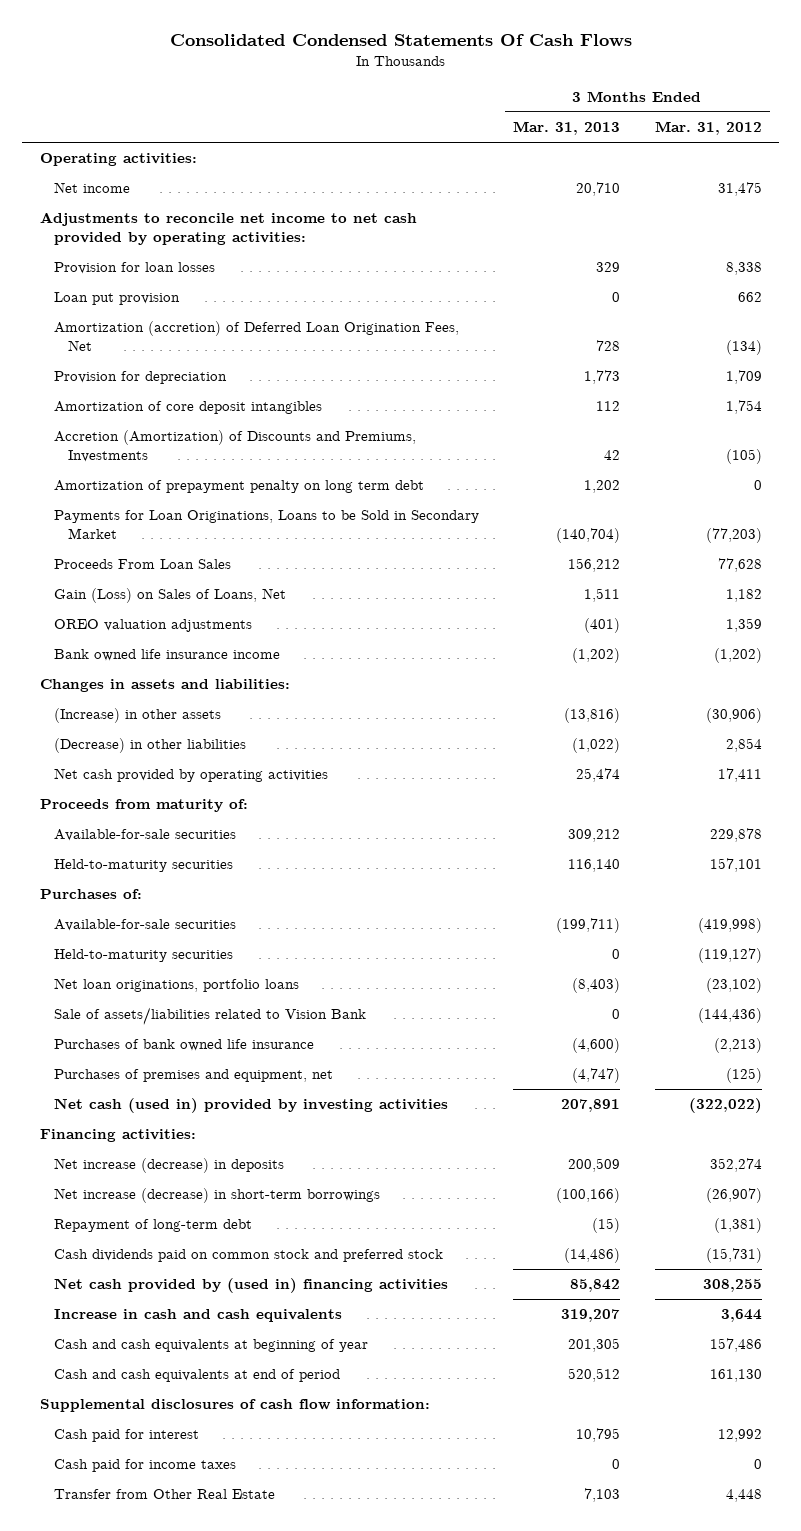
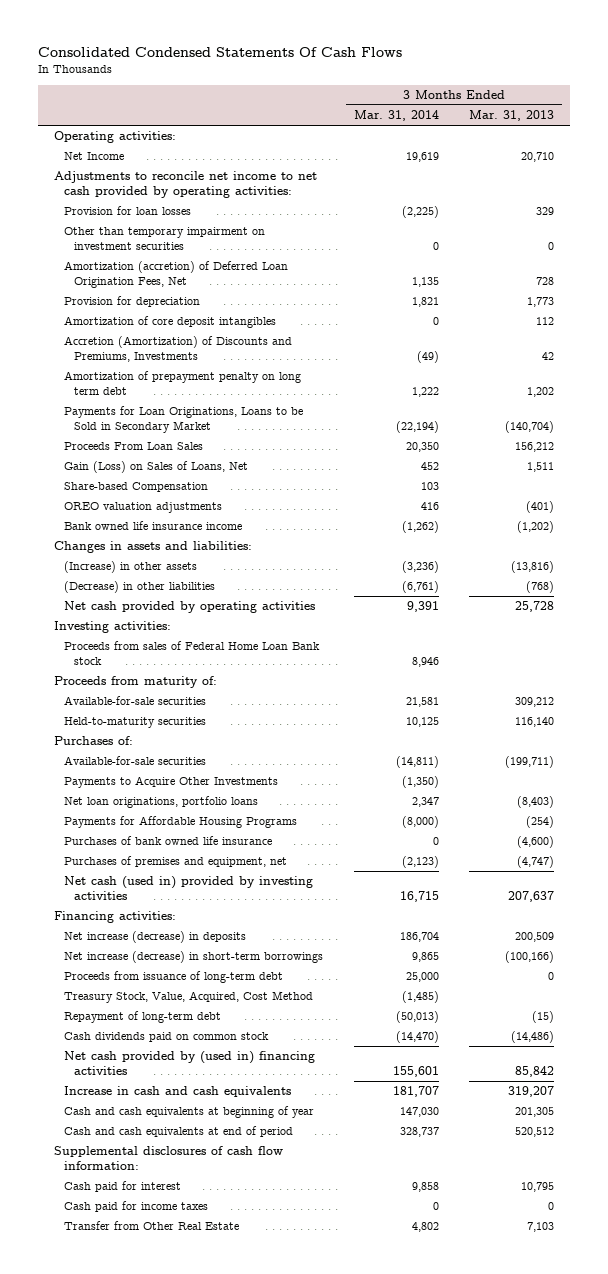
[654,121,762,136] Mar. 31, 2012 -> none
none -> [353,110,439,122] Mar. 31, 2014
[53,182,130,194] Net income -> [63,152,124,161] Net Income
[53,292,180,306] Loan put provision -> none
none -> [63,227,265,250] Other than temporary impairment on investment securities
none -> [63,482,208,493] Share-based Compensation
[572,738,621,754] (1,022) -> [526,581,555,594] (768)
[576,768,621,783] 25,474 -> [515,601,555,613] 25,728
none -> [53,621,171,634] Investing activities:
none -> [63,641,320,665] Proceeds from sales of Federal Home Loan Bank stock
[53,949,233,963] Held-to-maturity securities -> none
none -> [63,776,278,789] Payments to Acquire Other Investments
[53,1007,366,1026] Sale of assets/liabilities related to Vision Bank -> none
none -> [63,816,297,829] Payments for Affordable Housing Programs
[561,1099,621,1113] 207,891 -> [508,890,555,902] 207,637
none -> [63,971,283,984] Proceeds from issuance of long-term debt
none -> [63,991,313,1004] Treasury Stock, Value, Acquired, Cost Method
[53,1249,443,1263] Cash dividends paid on common stock and preferred stock -> [63,1032,269,1043] Cash dividends paid on common stock

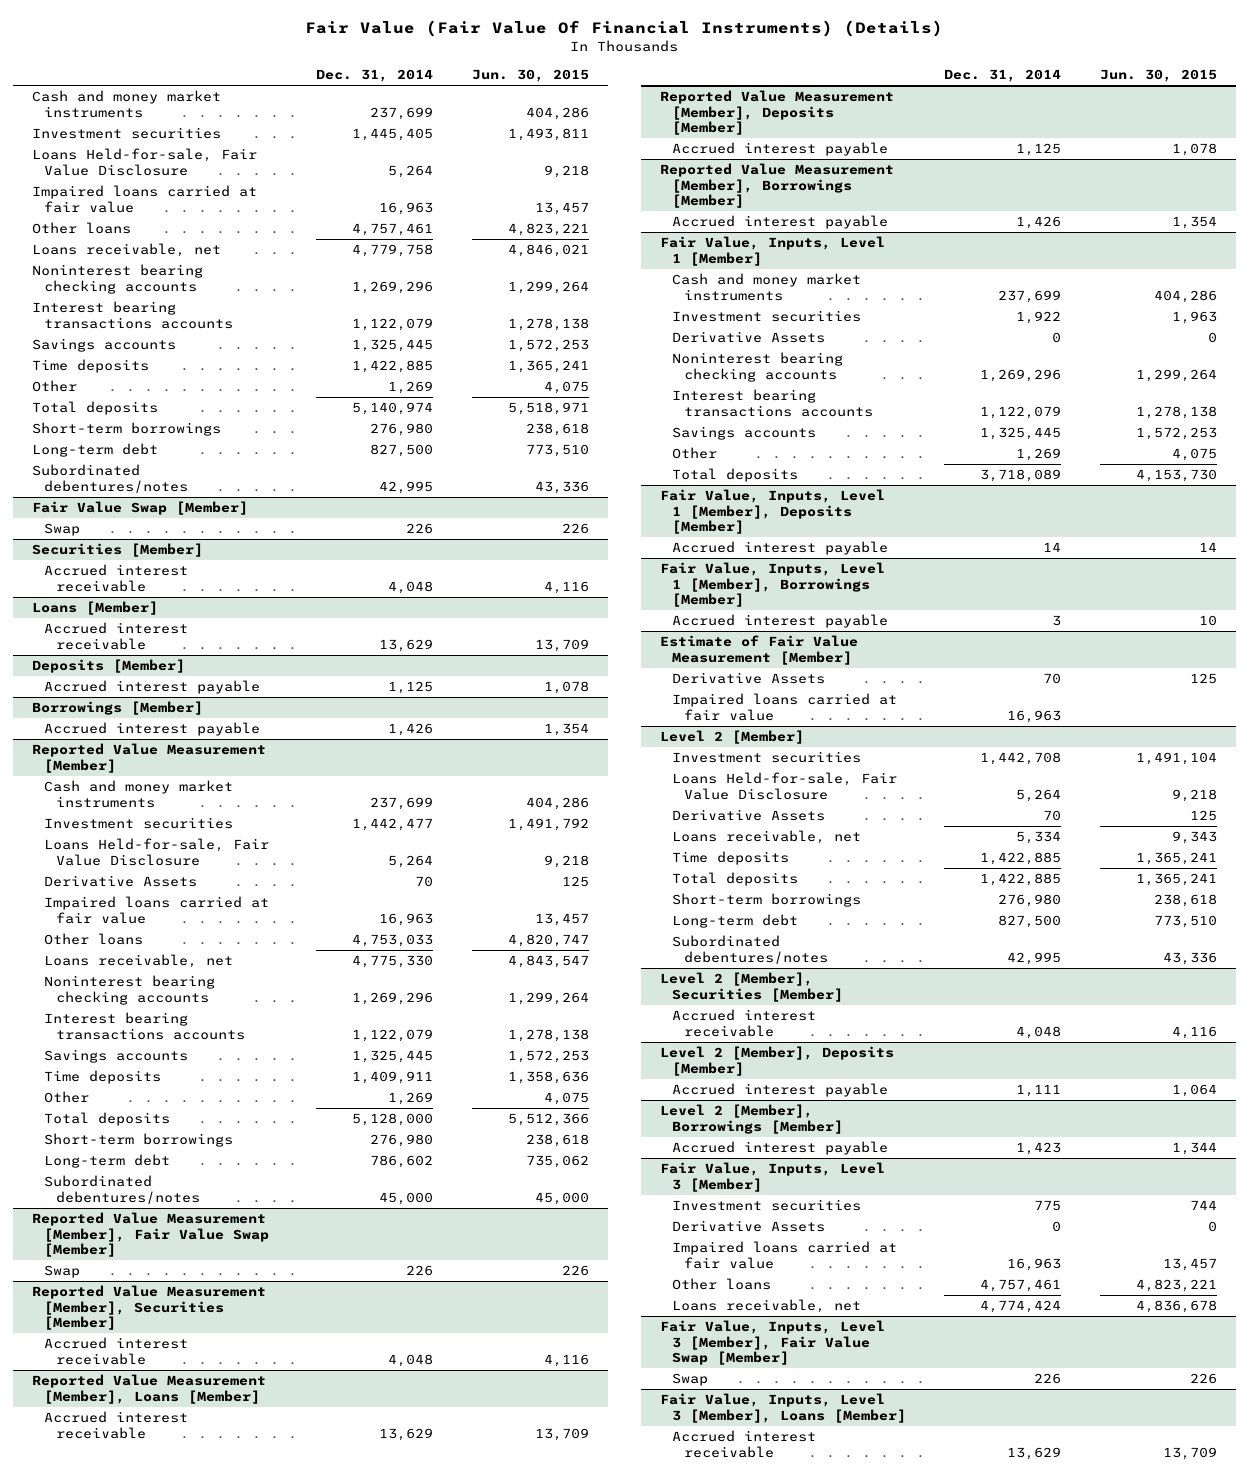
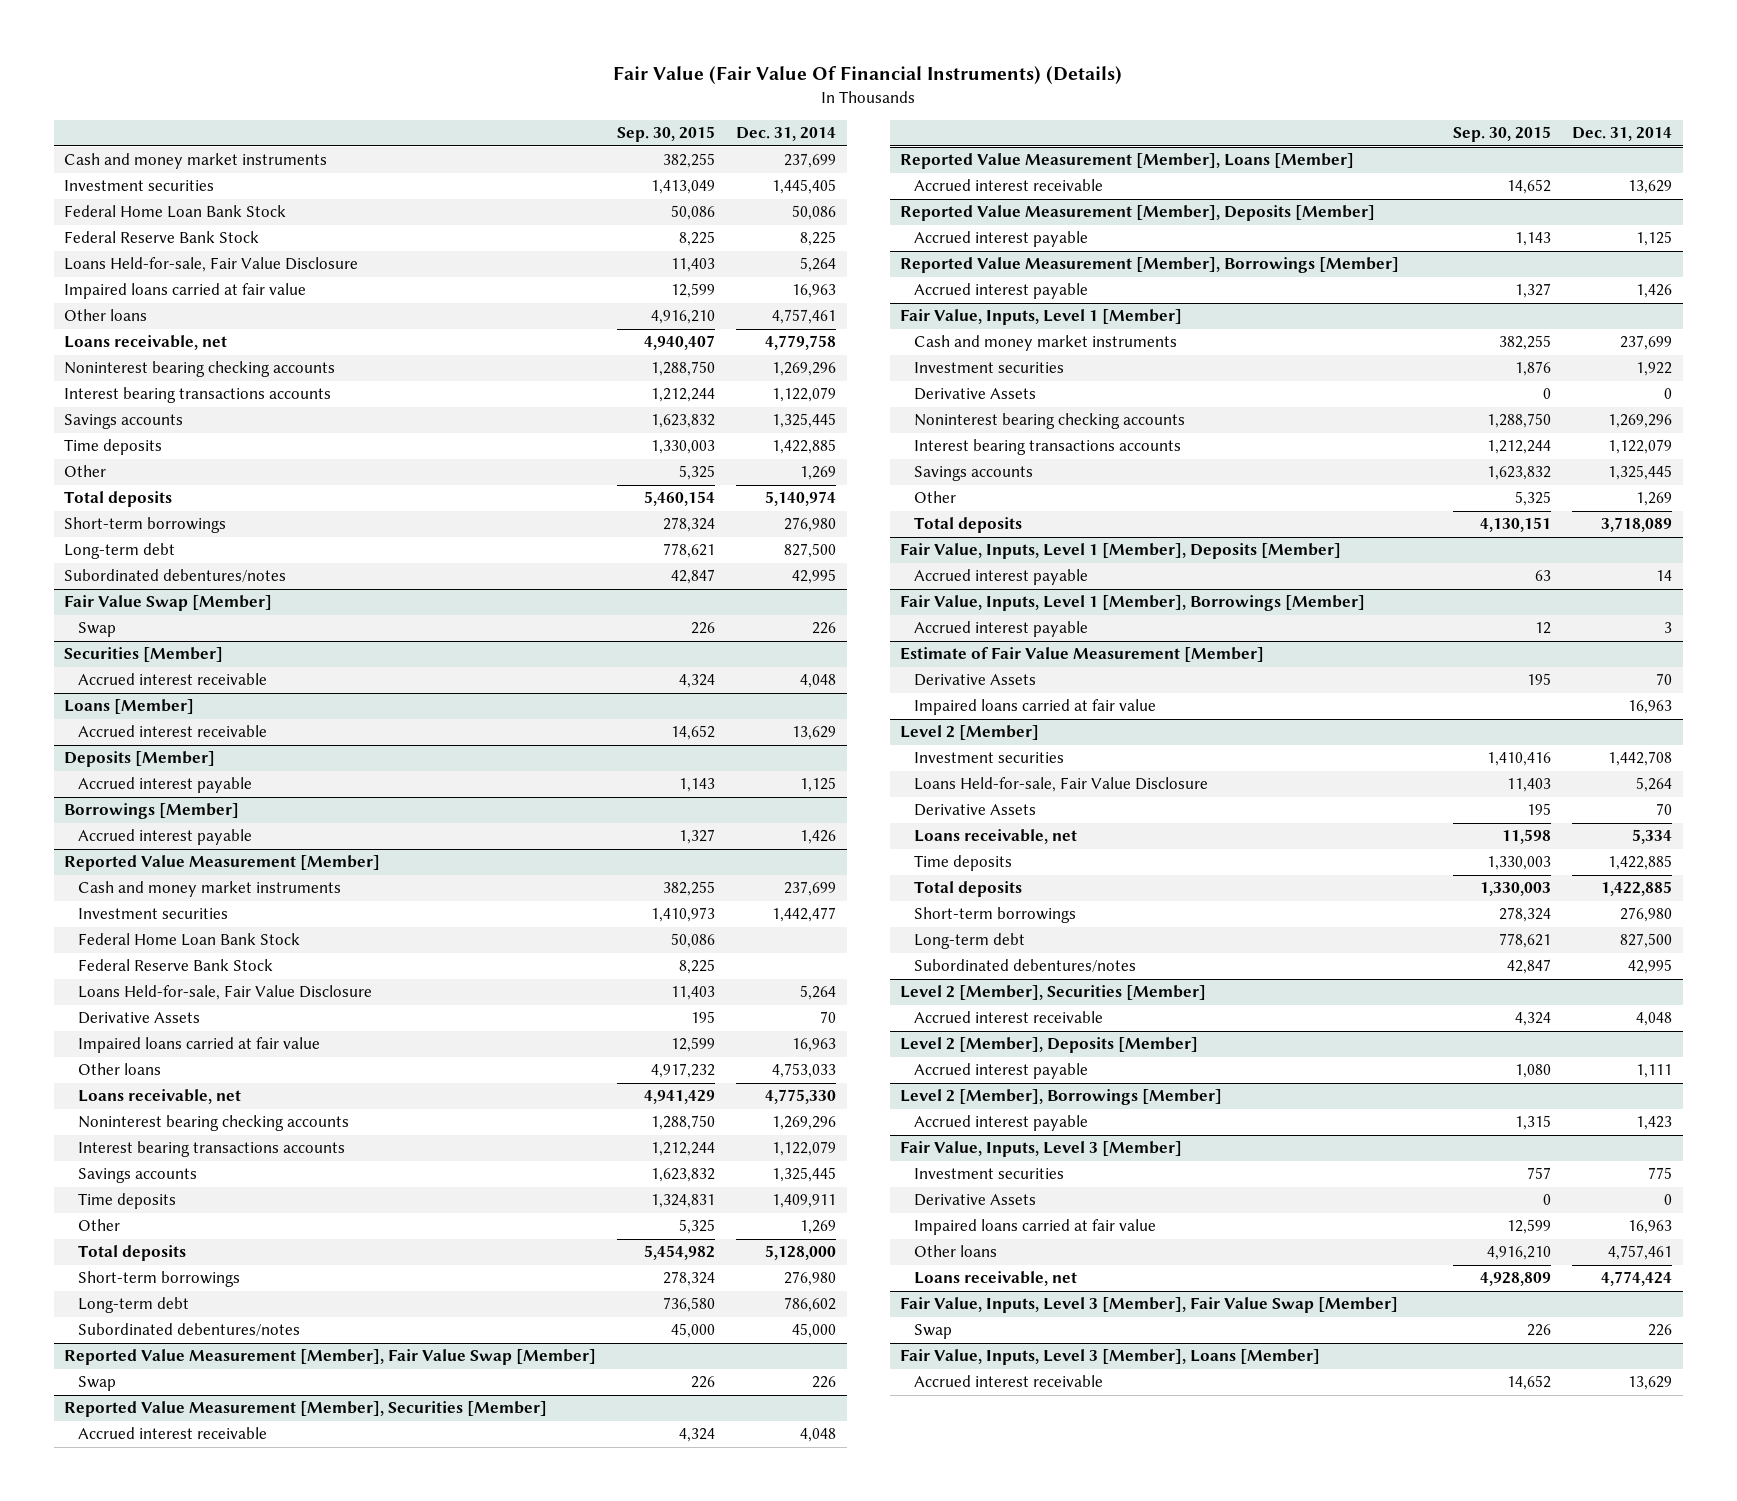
[471,69,589,83] Jun. 30, 2015 -> none
none -> [617,126,716,143] Sep. 30, 2015
none -> [64,205,287,219] Federal Home Loan Bank Stock
none -> [64,231,260,244] Federal Reserve Bank Stock
none -> [77,933,300,947] Federal Home Loan Bank Stock
none -> [77,959,273,972] Federal Reserve Bank Stock

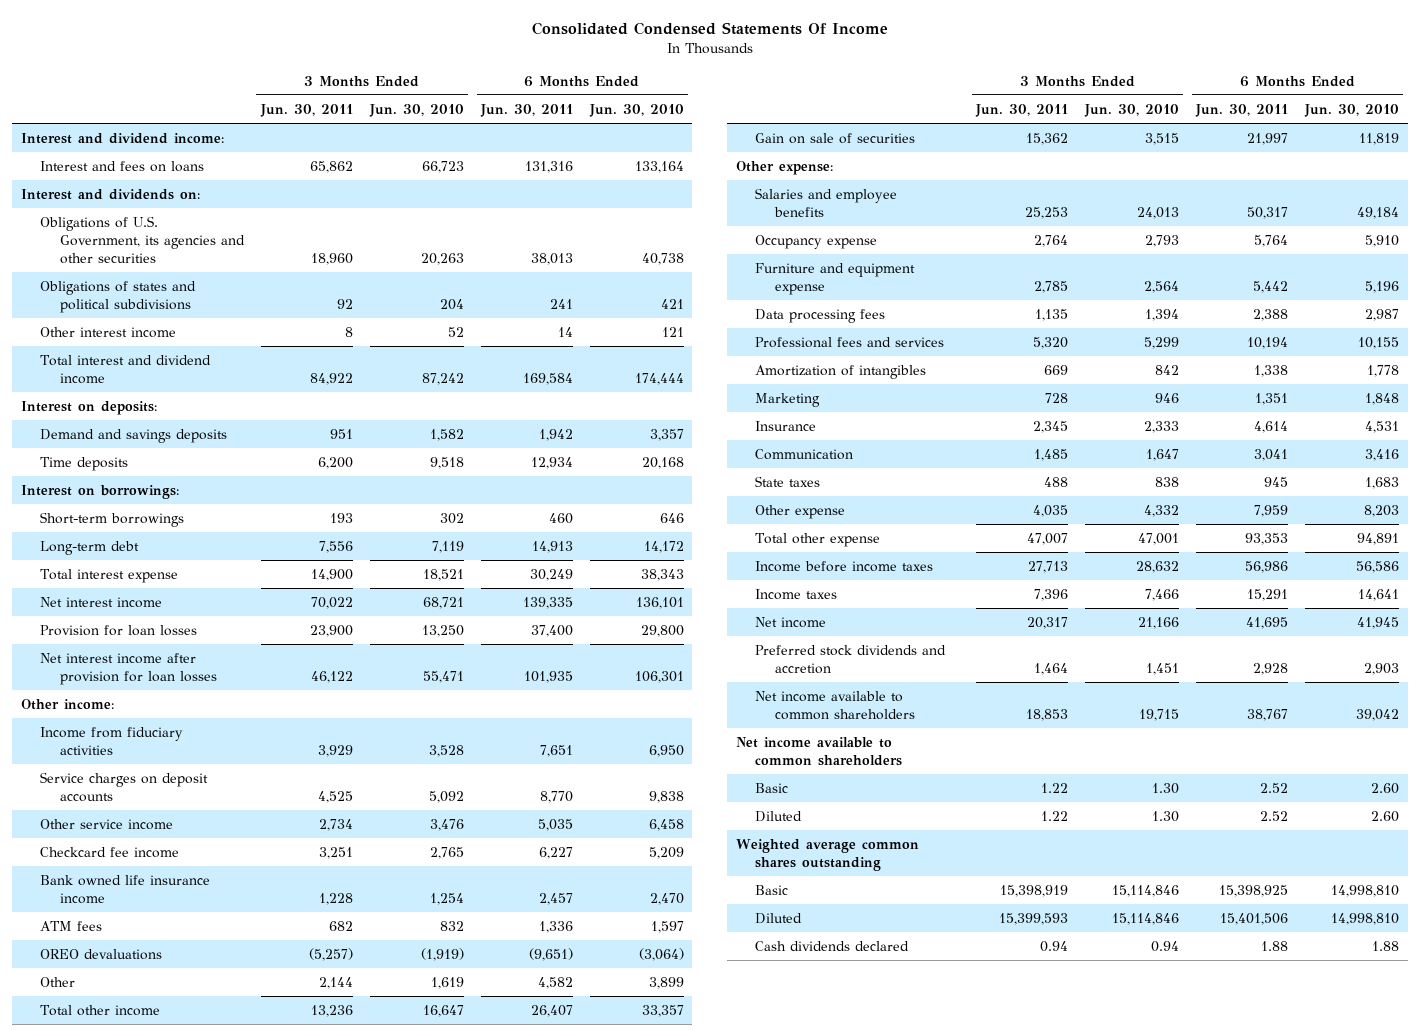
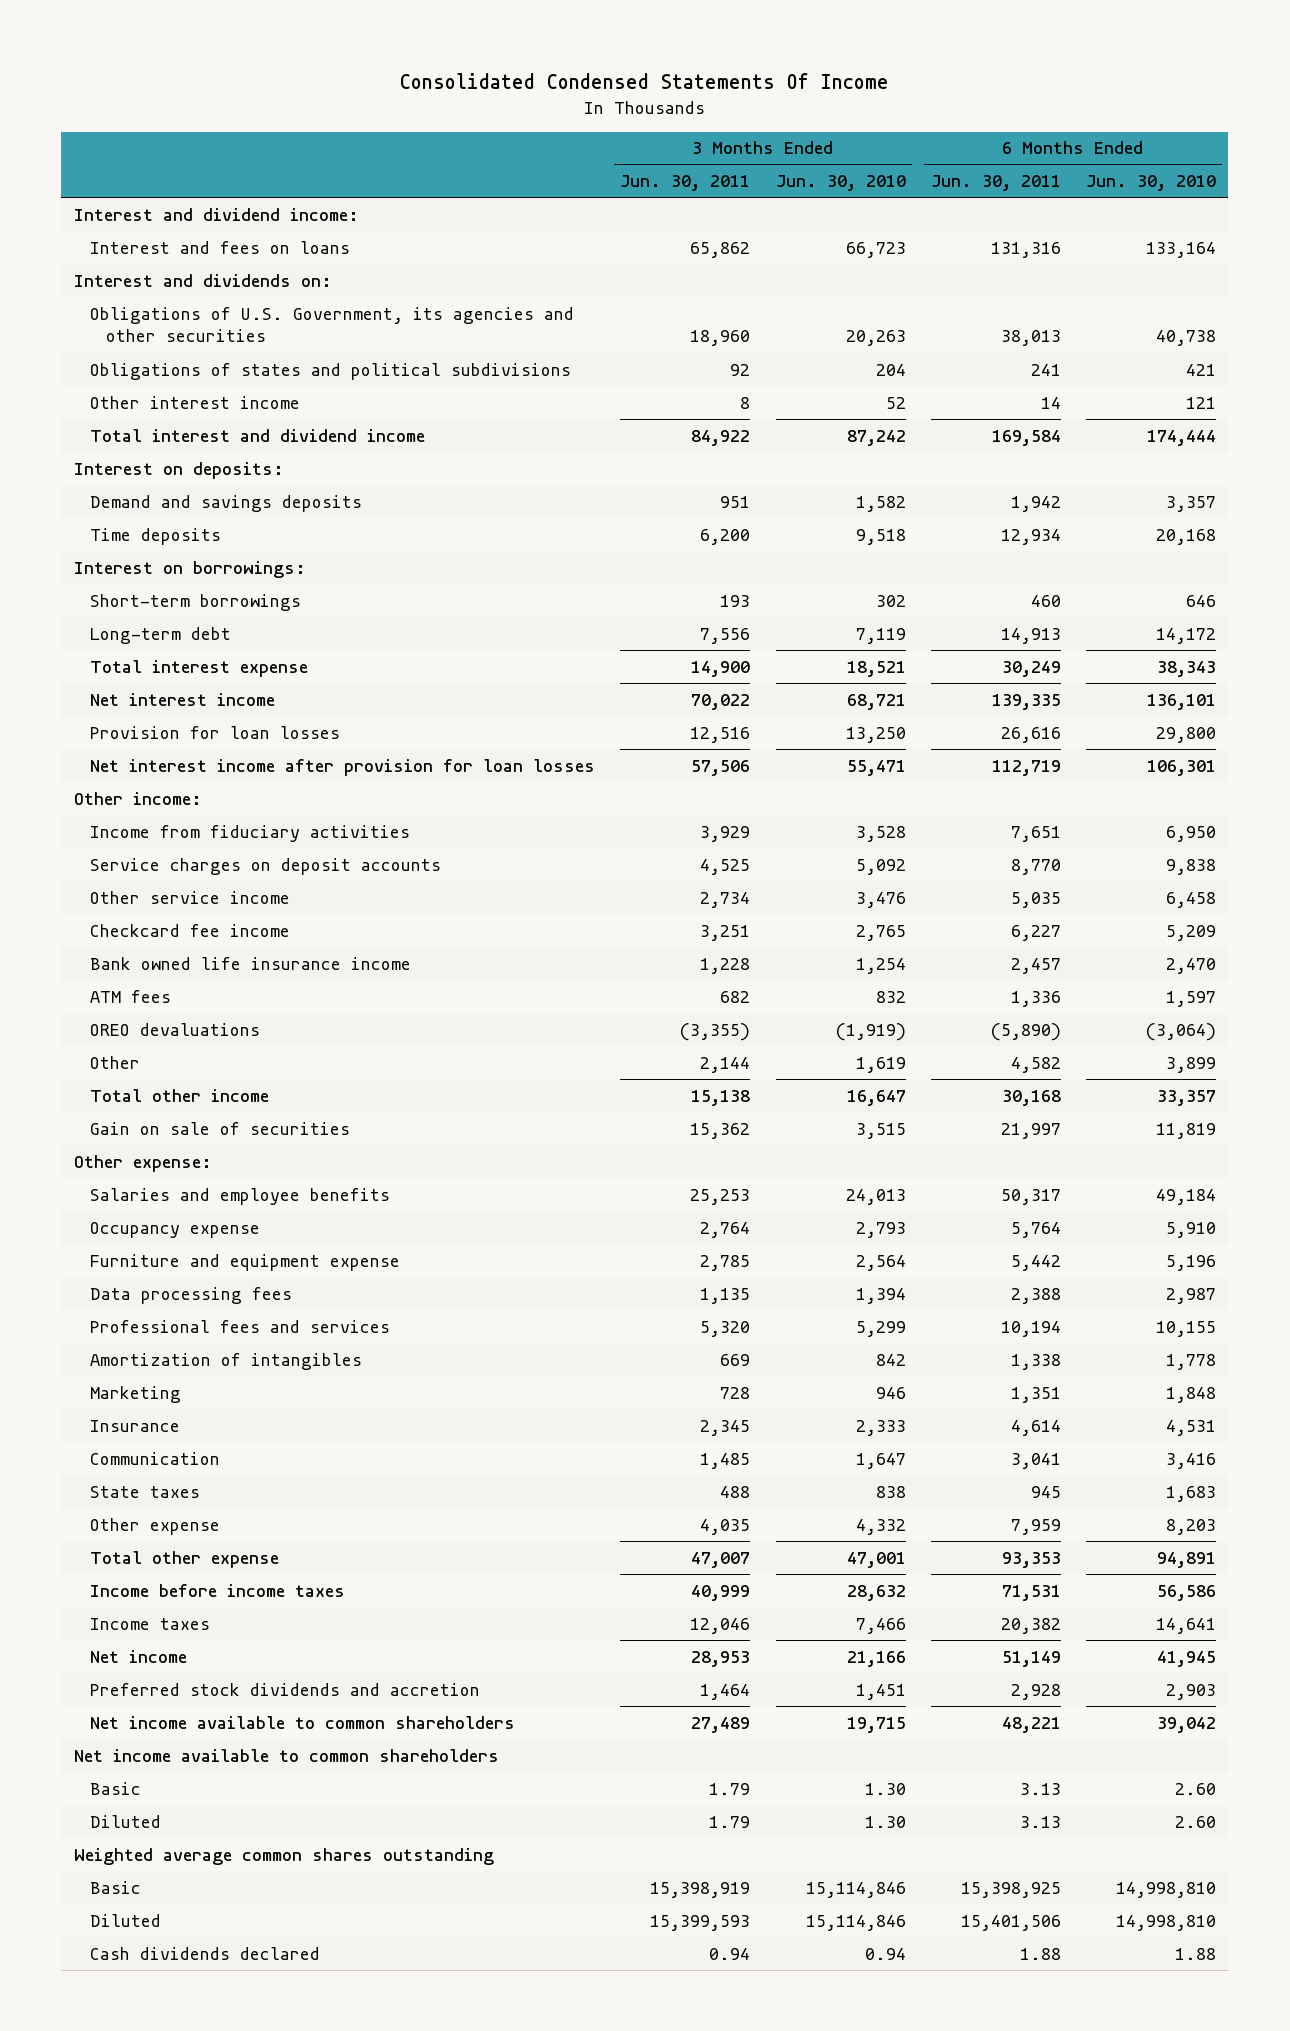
[309,624,353,637] 23,900 -> [690,726,751,743] 12,516
[530,624,573,637] 37,400 -> [1000,726,1061,743] 26,616
[310,670,353,683] 46,122 -> [691,759,751,776] 57,506
[523,670,573,683] 101,935 -> [991,759,1061,776] 112,719
[308,947,353,961] (5,257) -> [680,1022,751,1041] (3,355)
[528,947,573,961] (9,651) -> [990,1022,1061,1041] (5,890)
[310,1004,353,1017] 13,236 -> [691,1089,751,1106] 15,138
[530,1004,573,1017] 26,407 -> [1001,1089,1061,1106] 30,168
[1027,560,1068,573] 27,713 -> [691,1584,751,1601] 40,999
[1245,560,1289,573] 56,986 -> [1001,1584,1061,1601] 71,531
[1033,588,1068,601] 7,396 -> [690,1617,751,1634] 12,046
[1247,588,1289,601] 15,291 -> [1000,1617,1061,1634] 20,382
[1026,616,1068,629] 20,317 -> [691,1650,751,1667] 28,953
[1246,616,1289,629] 41,695 -> [1001,1650,1061,1667] 51,149
[1025,708,1068,721] 18,853 -> [691,1716,751,1733] 27,489
[1247,708,1289,721] 38,767 -> [1001,1716,1061,1733] 48,221
[1040,782,1068,793] 1.22 -> [709,1782,751,1795] 1.79
[1260,782,1289,793] 2.52 -> [1019,1782,1061,1795] 3.13
[1040,810,1068,821] 1.22 -> [709,1815,751,1828] 1.79
[1260,810,1289,821] 2.52 -> [1019,1815,1061,1828] 3.13

